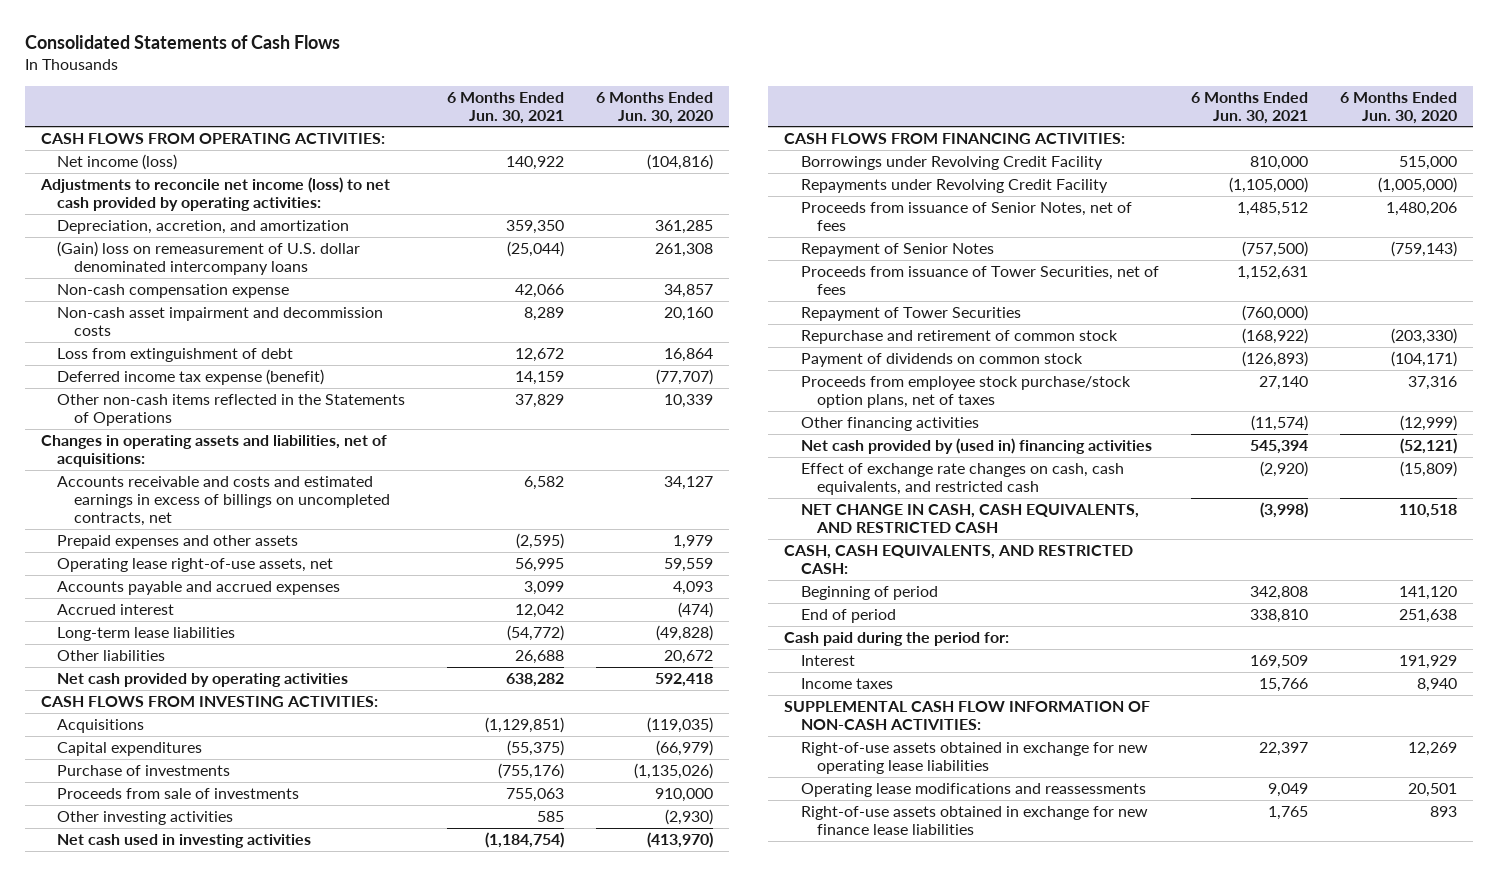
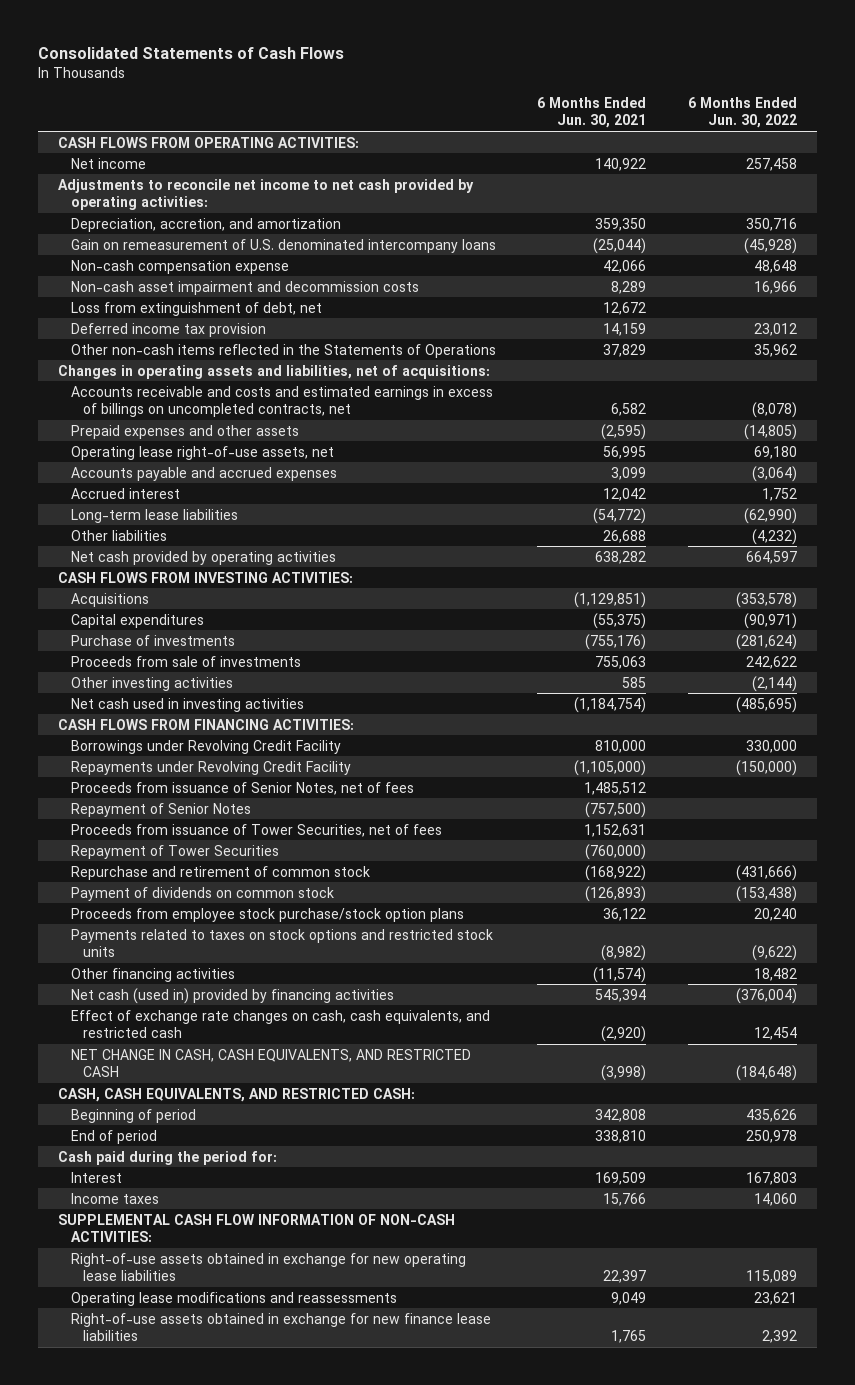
[596,91,714,124] 6 Months Ended Jun. 30, 2020 -> none
none -> [687,97,797,129] 6 Months Ended Jun. 30, 2022
[57,153,178,170] Net income (loss) -> [70,157,146,169] Net income
[39,176,390,212] Adjustments to reconcile net income (loss) to net cash provided by operating activities: -> [58,178,475,211] Adjustments to reconcile net income to net cash provided by operating activities:
[57,240,361,276] (Gain) loss on remeasurement of U.S. dollar denominated intercompany loans -> [70,238,496,253] Gain on remeasurement of U.S. denominated intercompany loans
[57,347,294,362] Loss from extinguishment of debt -> [70,301,322,316] Loss from extinguishment of debt, net
[57,368,325,385] Deferred income tax expense (benefit) -> [70,322,266,337] Deferred income tax provision
[800,375,1131,409] Proceeds from employee stock purchase/stock option plans, net of taxes -> [70,907,464,922] Proceeds from employee stock purchase/stock option plans
[1258,375,1308,390] 27,140 -> [603,907,647,921] 36,122
none -> [70,928,493,958] Payments related to taxes on stock options and restricted stock units
[800,437,1152,454] Net cash provided by (used in) financing activities -> [70,987,394,1004] Net cash (used in) provided by financing activities

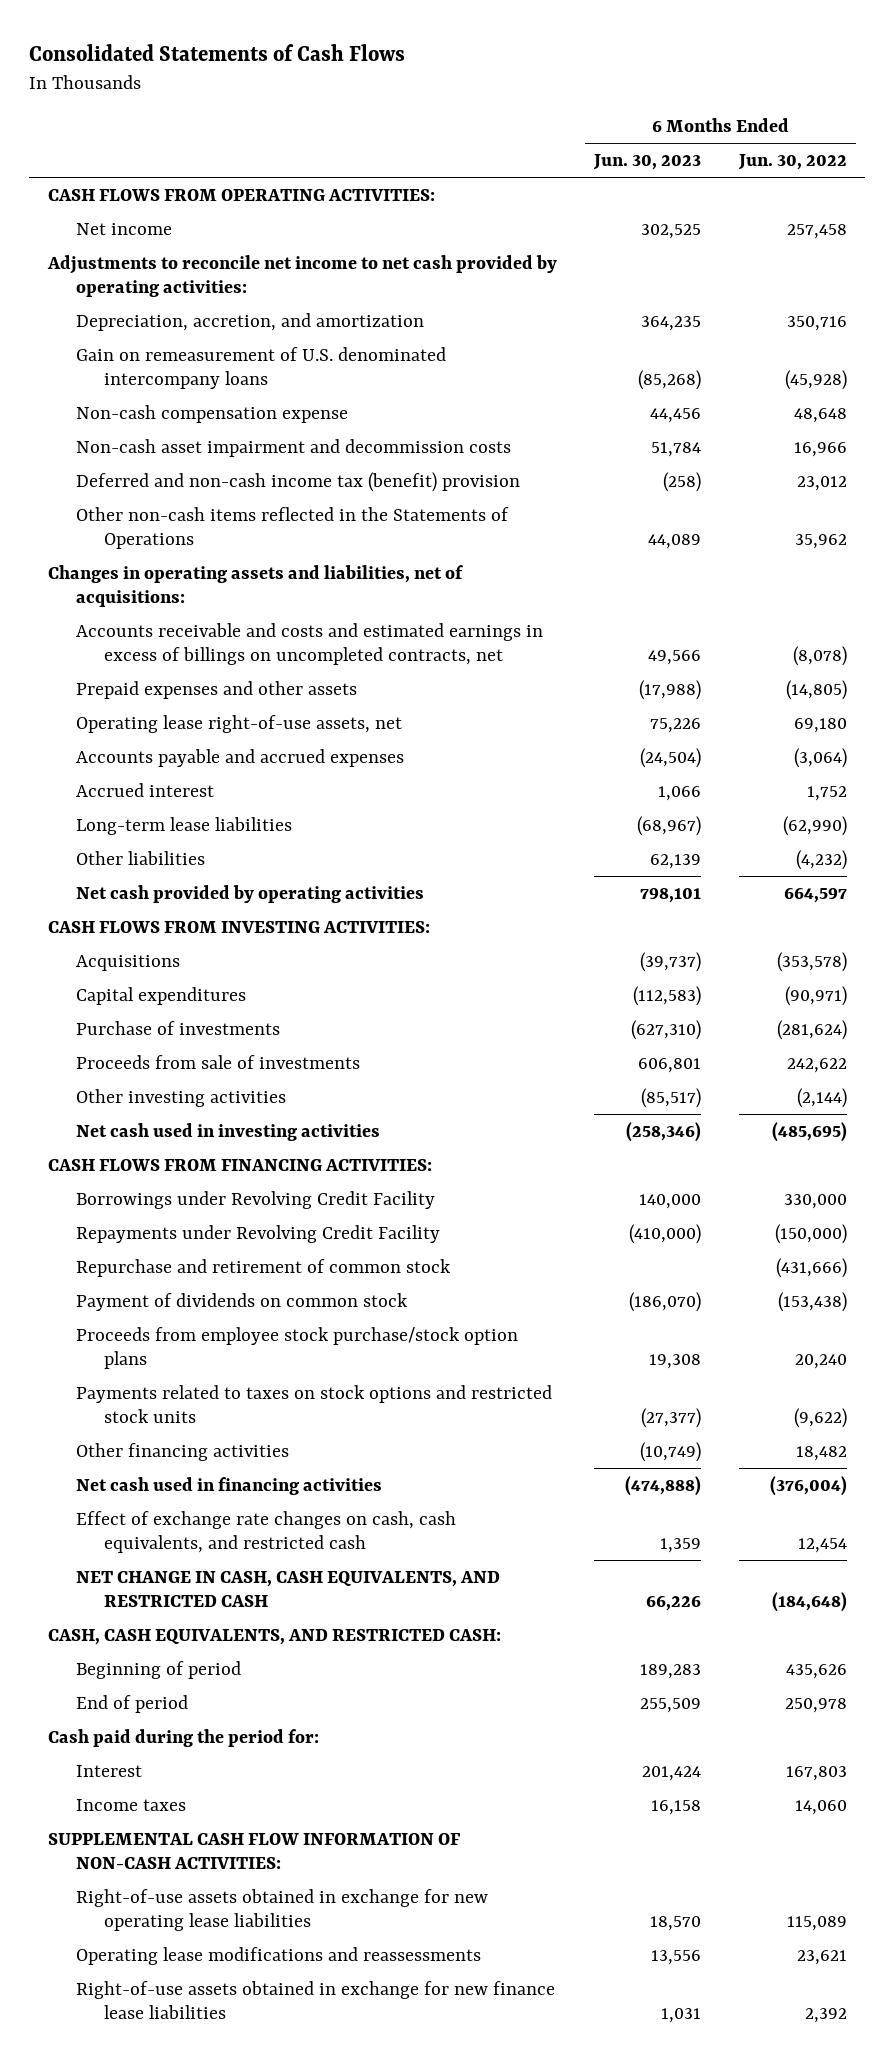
[537,97,647,129] 6 Months Ended Jun. 30, 2021 -> none
none -> [593,154,702,171] Jun. 30, 2023
[70,301,322,316] Loss from extinguishment of debt, net -> none
[70,322,266,337] Deferred income tax provision -> [76,471,521,492] Deferred and non-cash income tax (benefit) provision
[70,781,414,795] Proceeds from issuance of Senior Notes, net of fees -> none
[70,802,251,817] Repayment of Senior Notes -> none
[70,823,442,837] Proceeds from issuance of Tower Securities, net of fees -> none
[70,844,279,859] Repayment of Tower Securities -> none
[70,987,394,1004] Net cash (used in) provided by financing activities -> [76,1476,383,1495] Net cash used in financing activities

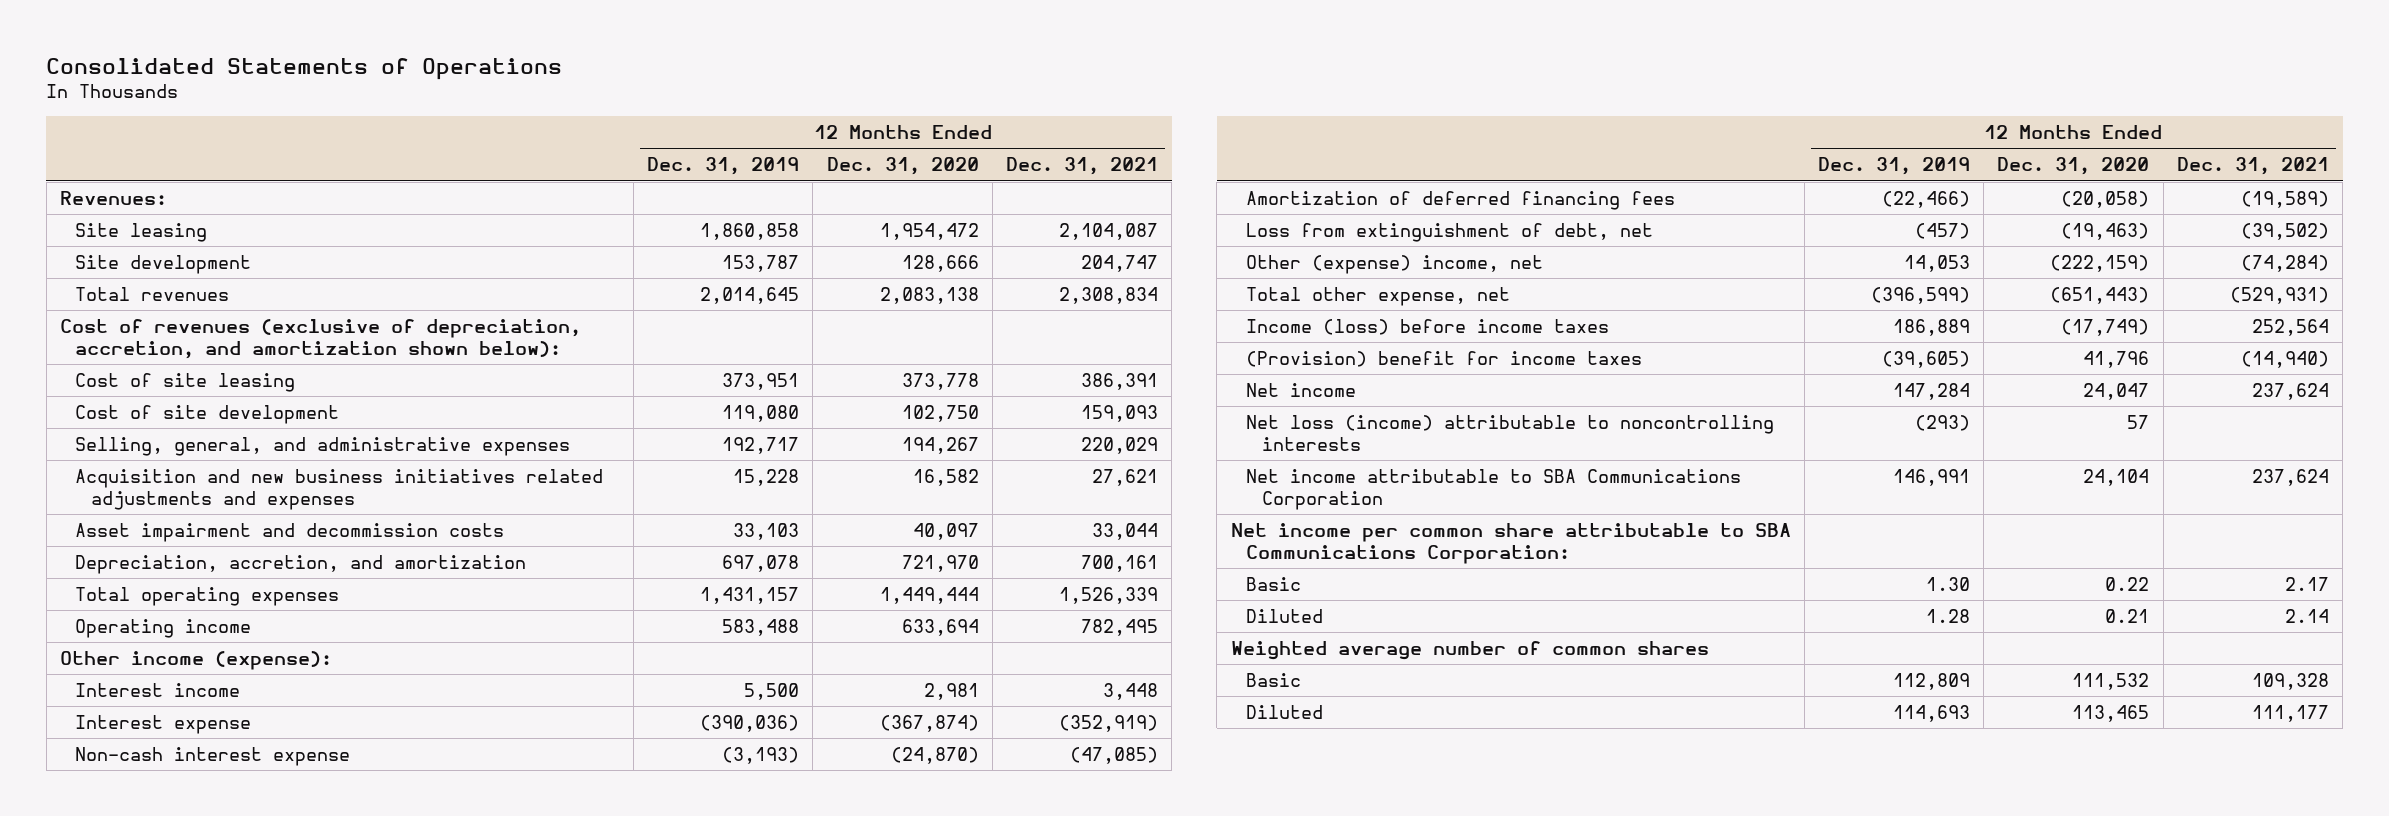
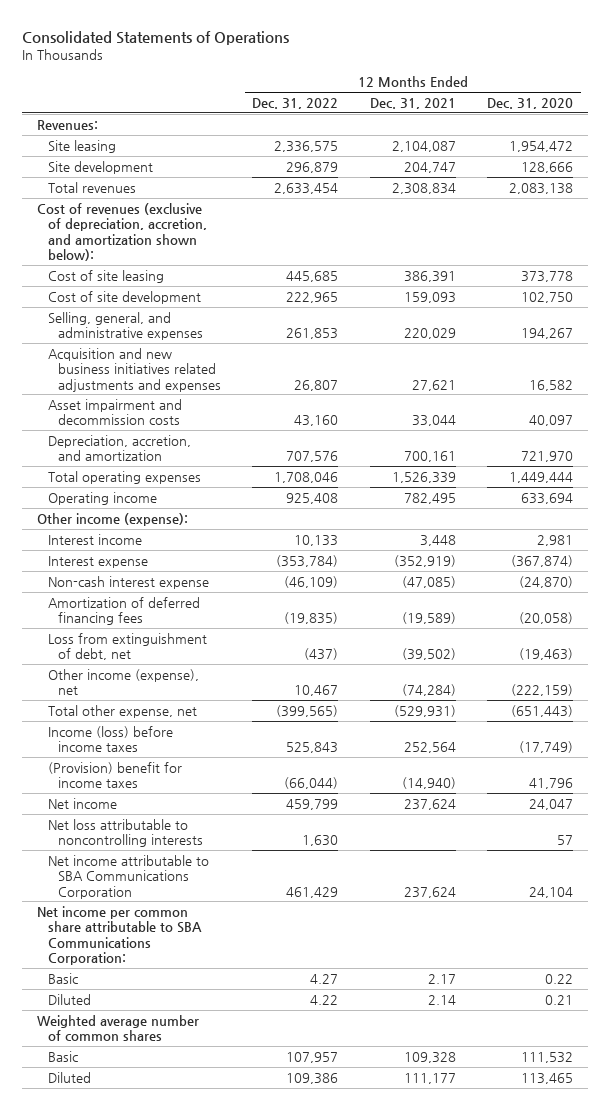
[647,157,800,176] Dec. 31, 2019 -> none
none -> [252,98,339,110] Dec. 31, 2022
[1246,254,1544,274] Other (expense) income, net -> [47,668,199,696] Other income (expense), net
[1246,414,1775,451] Net loss (income) attributable to noncontrolling interests -> [47,818,204,848] Net loss attributable to noncontrolling interests

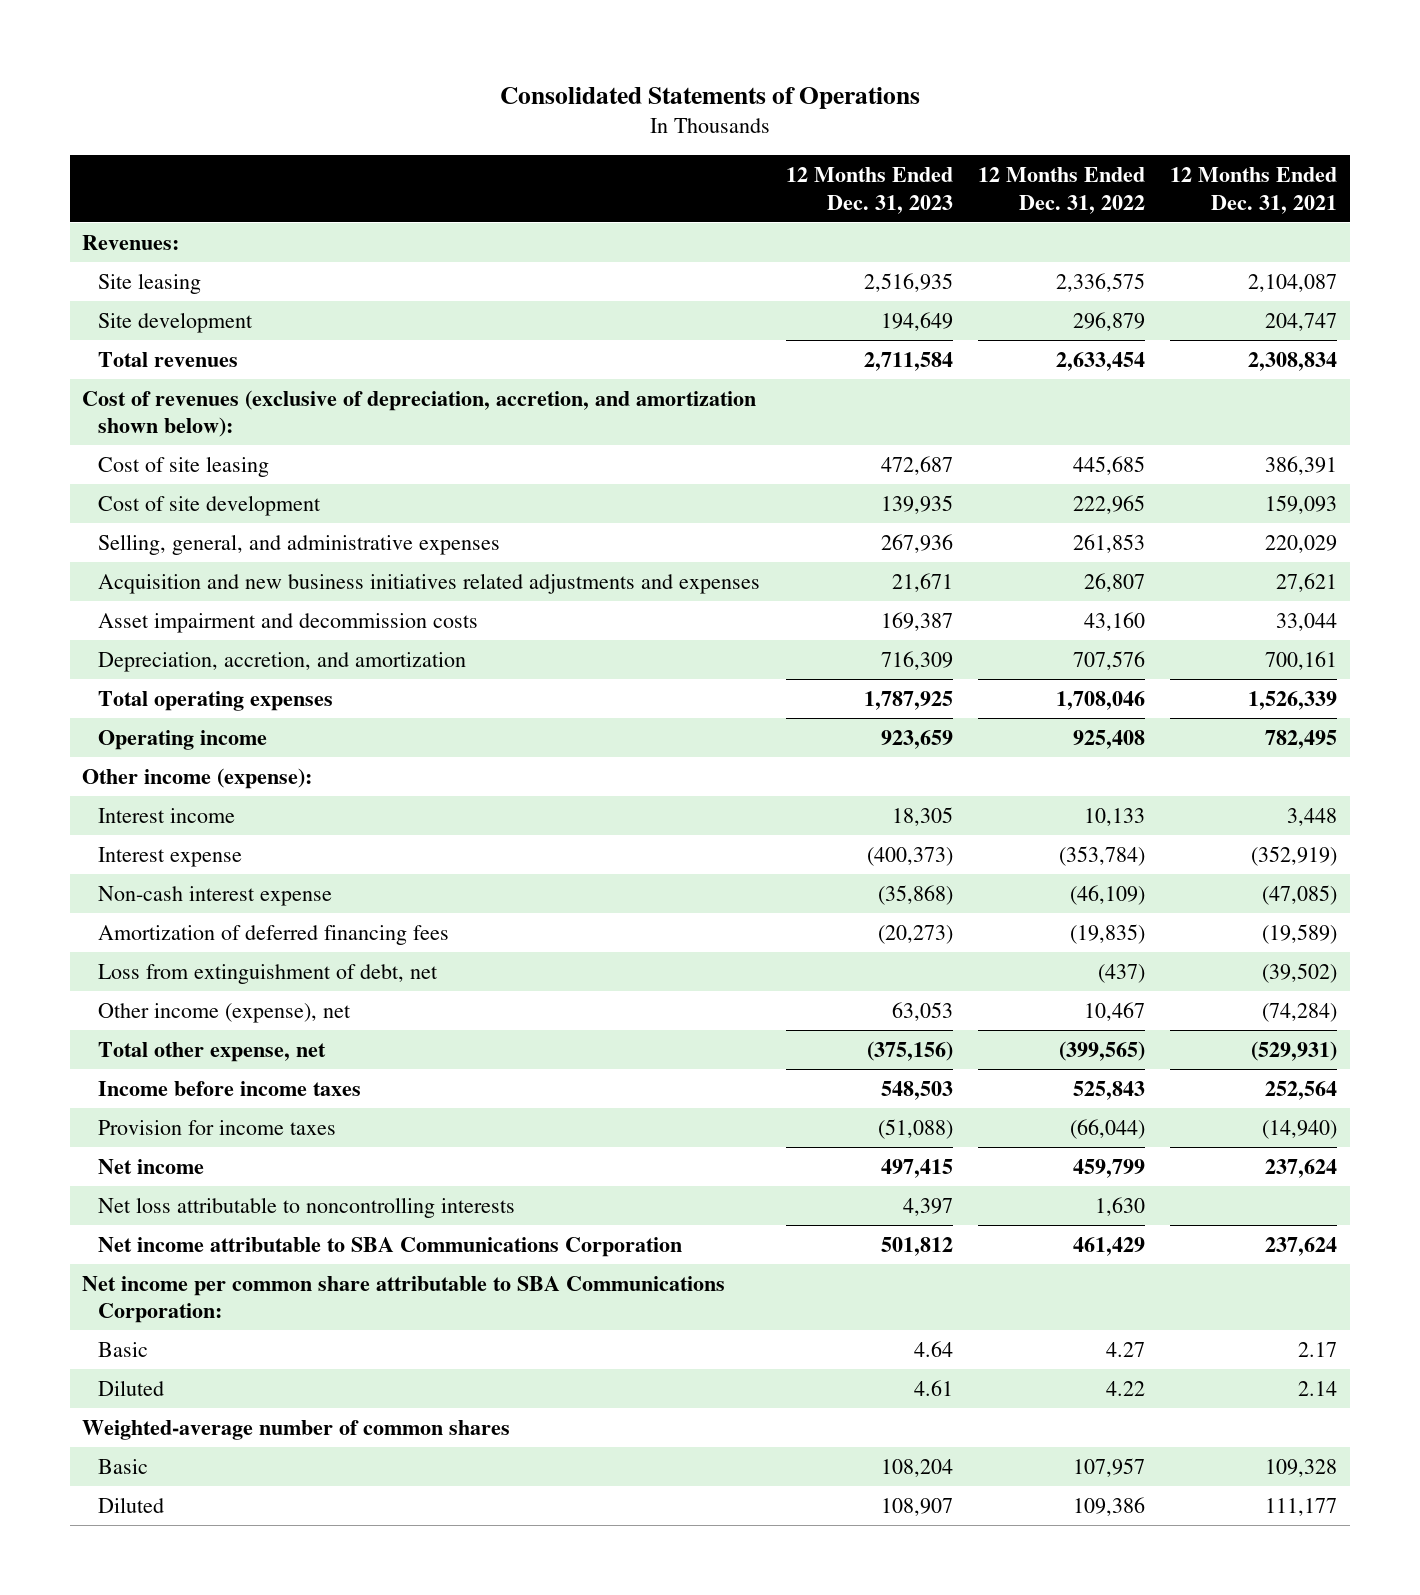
[486,98,573,110] Dec. 31, 2020 -> none
none -> [785,166,953,214] 12 Months Ended Dec. 31, 2023
[47,725,173,753] Income (loss) before income taxes -> [98,1080,362,1096] Income before income taxes
[47,761,182,789] (Provision) benefit for income taxes -> [98,1119,337,1135] Provision for income taxes
[37,1014,200,1042] Weighted average number of common shares -> [82,1419,511,1440] Weighted-average number of common shares

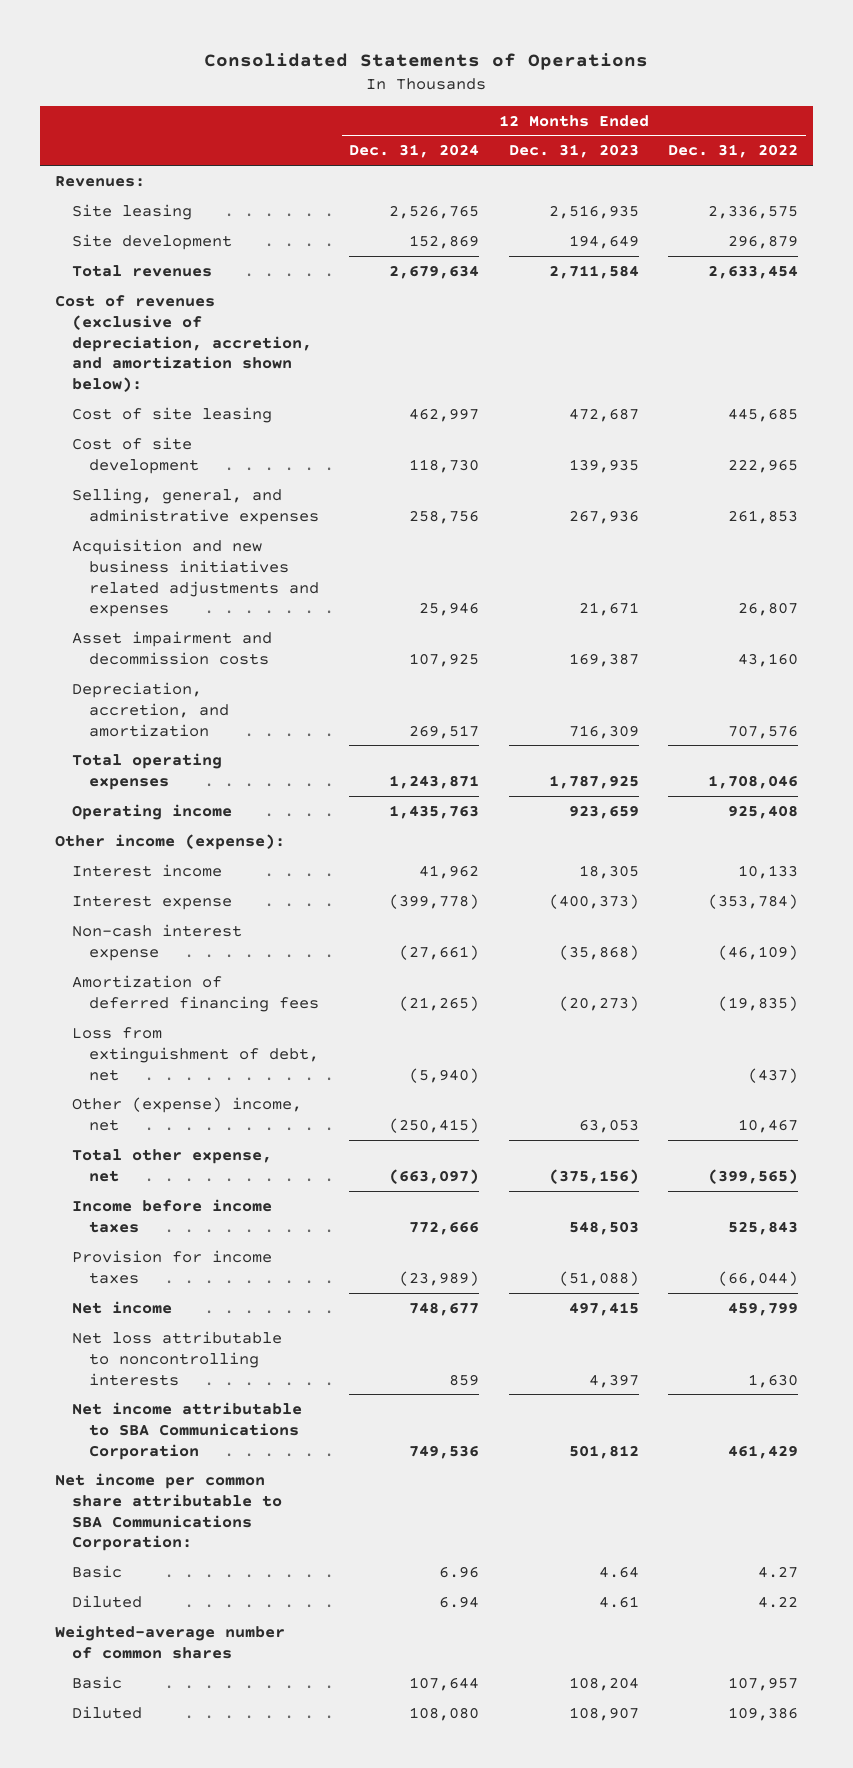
[1170,166,1338,214] 12 Months Ended Dec. 31, 2021 -> none
none -> [348,144,479,159] Dec. 31, 2024
[98,1002,352,1023] Other income (expense), net -> [71,1096,302,1131] Other (expense) income, net

